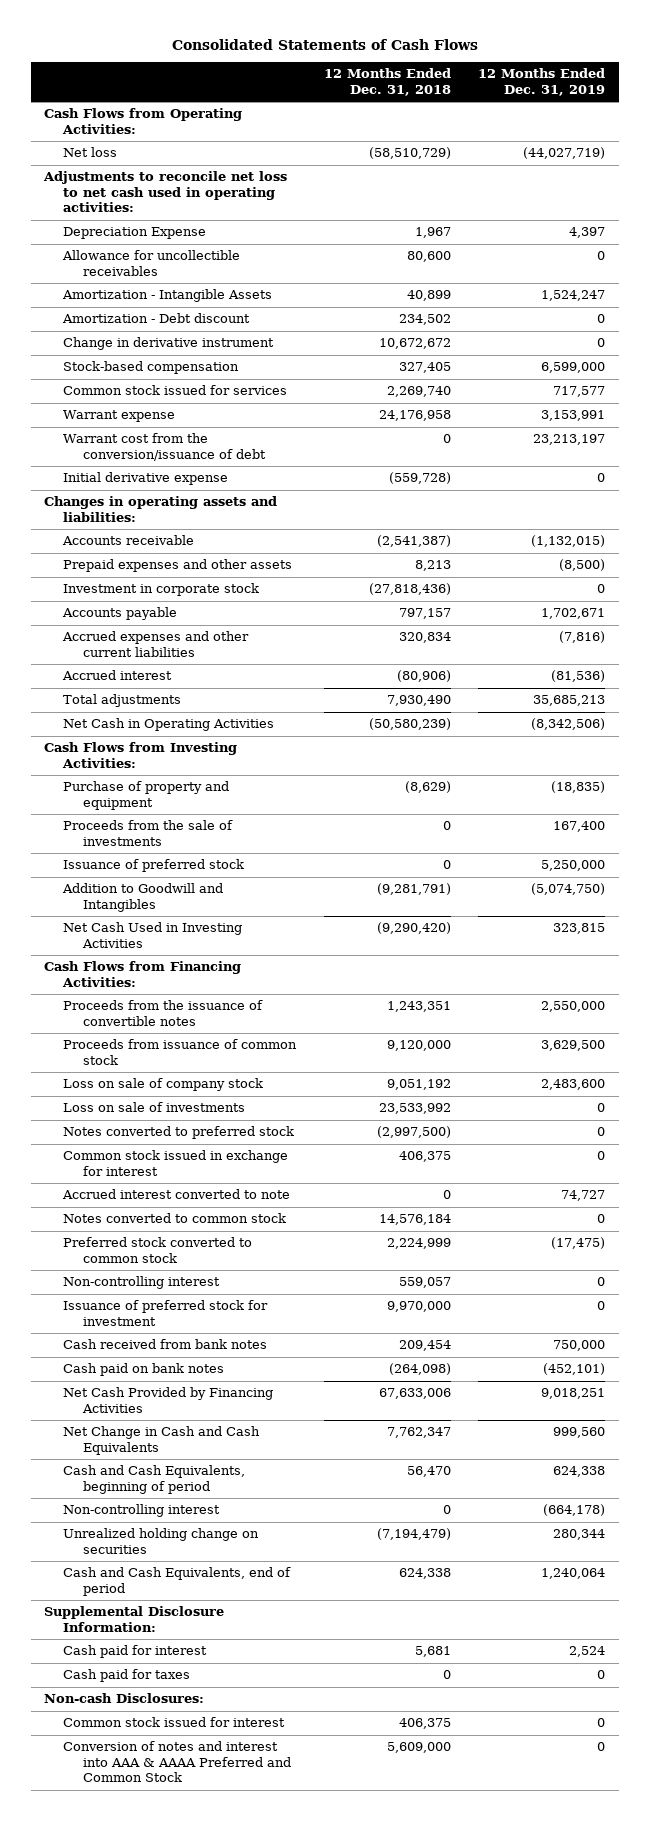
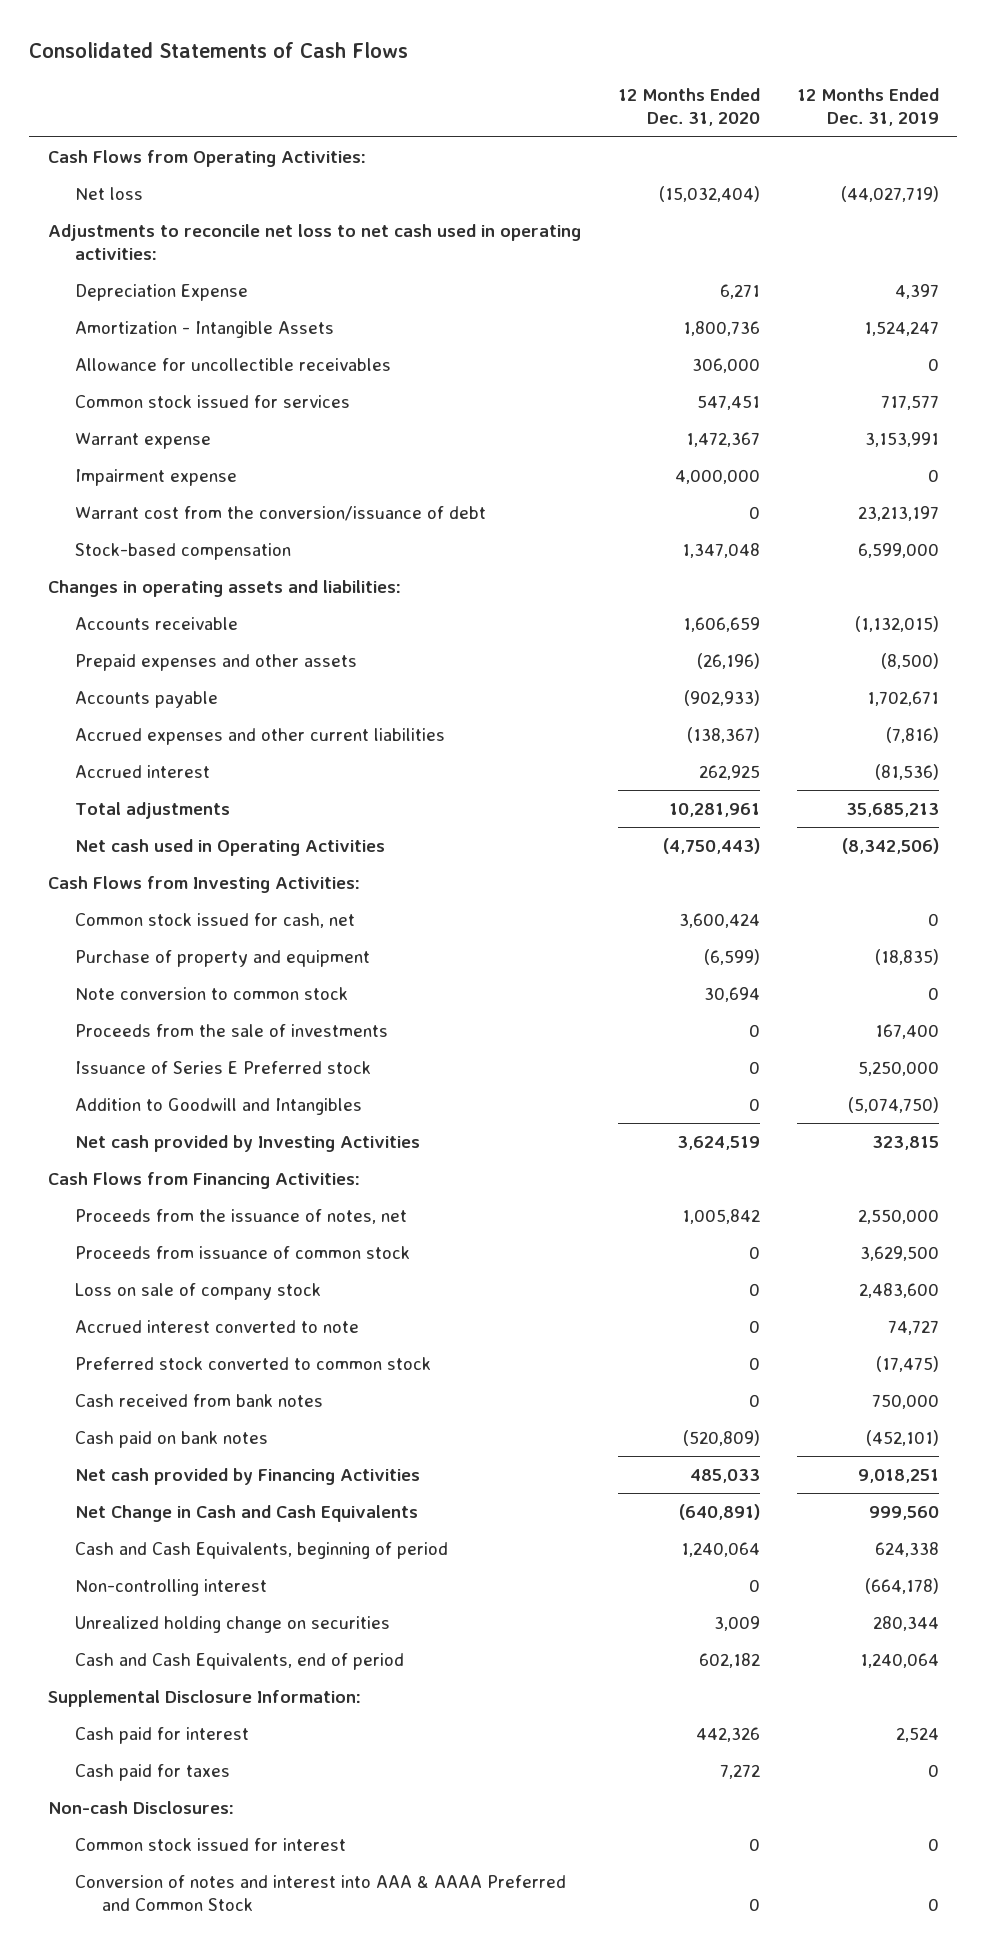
[323,68,451,96] 12 Months Ended Dec. 31, 2018 -> none
none -> [617,88,760,127] 12 Months Ended Dec. 31, 2020
[62,313,251,324] Amortization - Debt discount -> none
[63,337,275,351] Change in derivative instrument -> none
[62,250,241,276] Allowance for uncollectible receivables -> [75,357,392,371] Allowance for uncollectible receivables
none -> [75,468,238,486] Impairment expense
[63,472,229,486] Initial derivative expense -> none
[63,361,240,375] Stock-based compensation -> [75,542,292,560] Stock-based compensation
[63,583,260,597] Investment in corporate stock -> none
[63,718,275,732] Net Cash in Operating Activities -> [75,838,386,856] Net cash used in Operating Activities
none -> [75,912,356,928] Common stock issued for cash, net
none -> [75,986,349,1000] Note conversion to common stock
[63,859,245,873] Issuance of preferred stock -> [75,1060,372,1074] Issuance of Series E Preferred stock
[63,922,243,948] Net Cash Used in Investing Activities -> [75,1134,421,1152] Net cash provided by Investing Activities
[63,1000,264,1026] Proceeds from the issuance of convertible notes -> [75,1208,408,1224] Proceeds from the issuance of notes, net
[63,1102,246,1113] Loss on sale of investments -> none
[63,1126,295,1140] Notes converted to preferred stock -> none
[63,1150,289,1176] Common stock issued in exchange for interest -> none
[63,1213,287,1224] Notes converted to common stock -> none
[63,1276,221,1290] Non-controlling interest -> none
[63,1300,269,1326] Issuance of preferred stock for investment -> none
[63,1387,274,1413] Net Cash Provided by Financing Activities -> [75,1467,421,1485] Net cash provided by Financing Activities

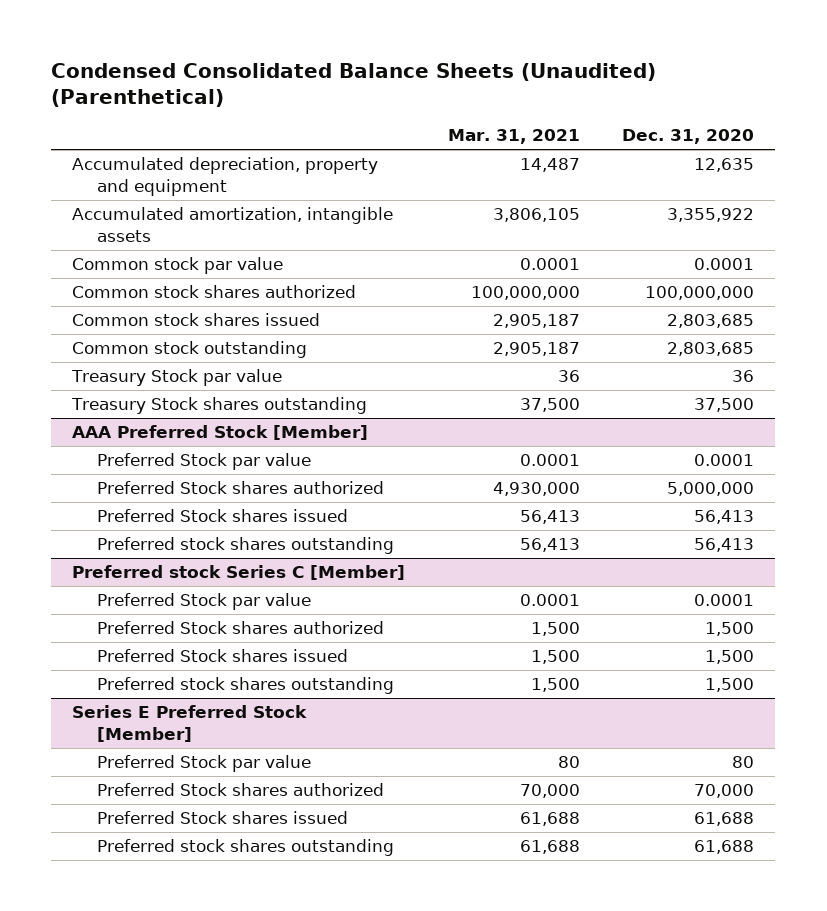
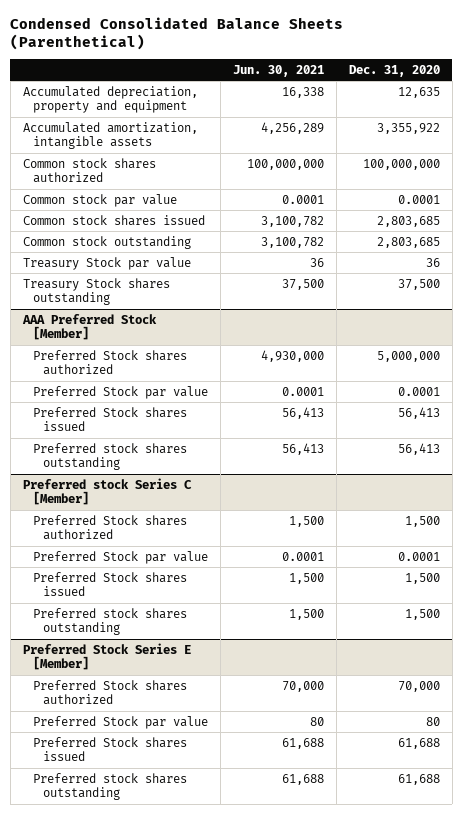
[51,62,657,108] Condensed Consolidated Balance Sheets (Unaudited) (Parenthetical) -> [10,16,344,51] Condensed Consolidated Balance Sheets (Parenthetical)
[447,129,580,145] Mar. 31, 2021 -> none
none -> [232,64,324,77] Jun. 30, 2021
[72,257,284,275] Common stock par value -> [22,193,177,207] Common stock par value
[96,453,311,471] Preferred Stock par value -> [32,385,208,399] Preferred Stock par value
[96,593,311,611] Preferred Stock par value -> [32,550,208,564] Preferred Stock par value
[96,755,311,773] Preferred Stock par value -> none
[72,705,308,742] Series E Preferred Stock [Member] -> [22,642,191,671] Preferred Stock Series E [Member]
none -> [32,715,208,729] Preferred Stock par value

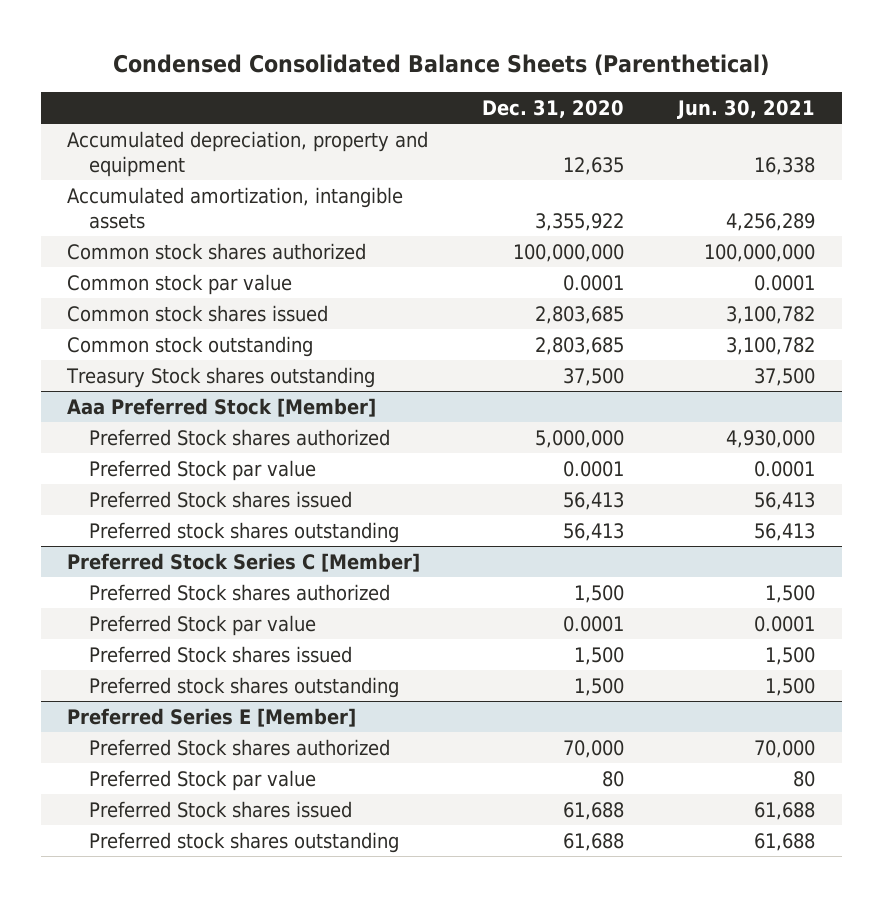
[22,256,191,270] Treasury Stock par value -> none
[21,313,157,341] AAA Preferred Stock [Member] -> [67,397,377,417] Aaa Preferred Stock [Member]
[22,477,192,506] Preferred stock Series C [Member] -> [67,552,421,572] Preferred Stock Series C [Member]
[22,642,191,671] Preferred Stock Series E [Member] -> [67,707,357,727] Preferred Series E [Member]

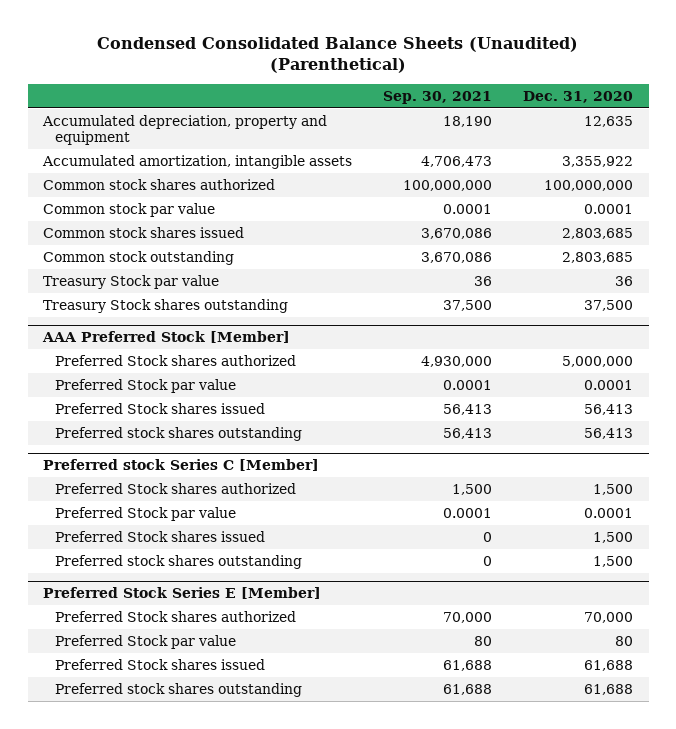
[113,53,770,76] Condensed Consolidated Balance Sheets (Parenthetical) -> [97,36,579,74] Condensed Consolidated Balance Sheets (Unaudited) (Parenthetical)
[676,100,815,120] Jun. 30, 2021 -> none
none -> [383,90,493,104] Sep. 30, 2021
none -> [43,274,220,289] Treasury Stock par value
[67,397,377,417] Aaa Preferred Stock [Member] -> [42,331,291,344] AAA Preferred Stock [Member]
[67,552,421,572] Preferred Stock Series C [Member] -> [43,459,320,472] Preferred stock Series C [Member]
[67,707,357,727] Preferred Series E [Member] -> [43,587,322,600] Preferred Stock Series E [Member]

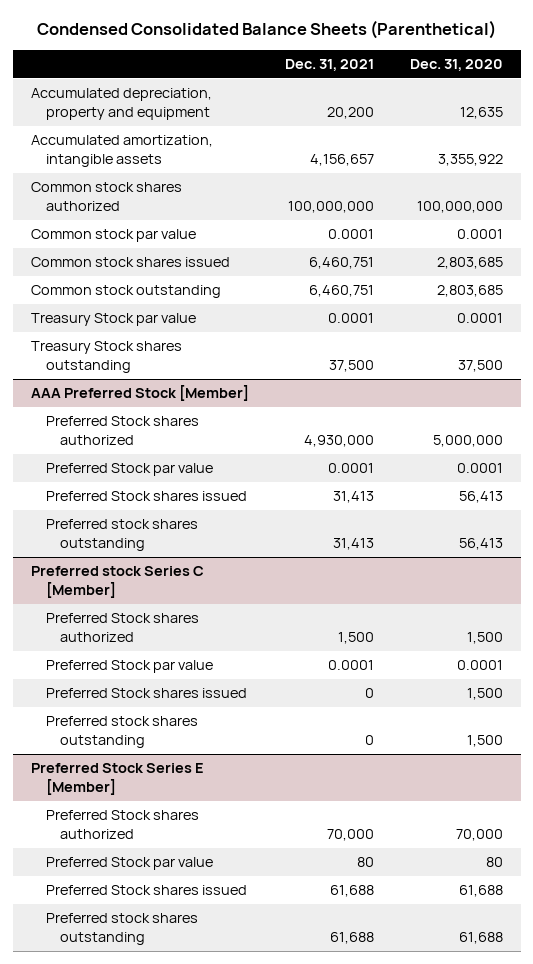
[97,36,579,74] Condensed Consolidated Balance Sheets (Unaudited) (Parenthetical) -> [36,20,496,40] Condensed Consolidated Balance Sheets (Parenthetical)
[383,90,493,104] Sep. 30, 2021 -> none
none -> [284,59,374,72] Dec. 31, 2021
[615,275,634,286] 36 -> [456,313,503,324] 0.0001

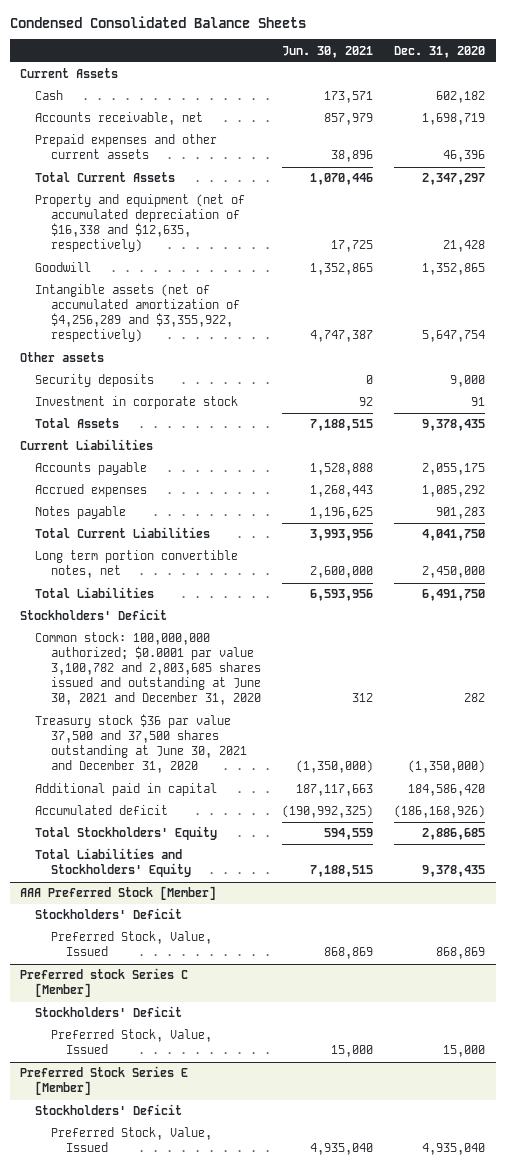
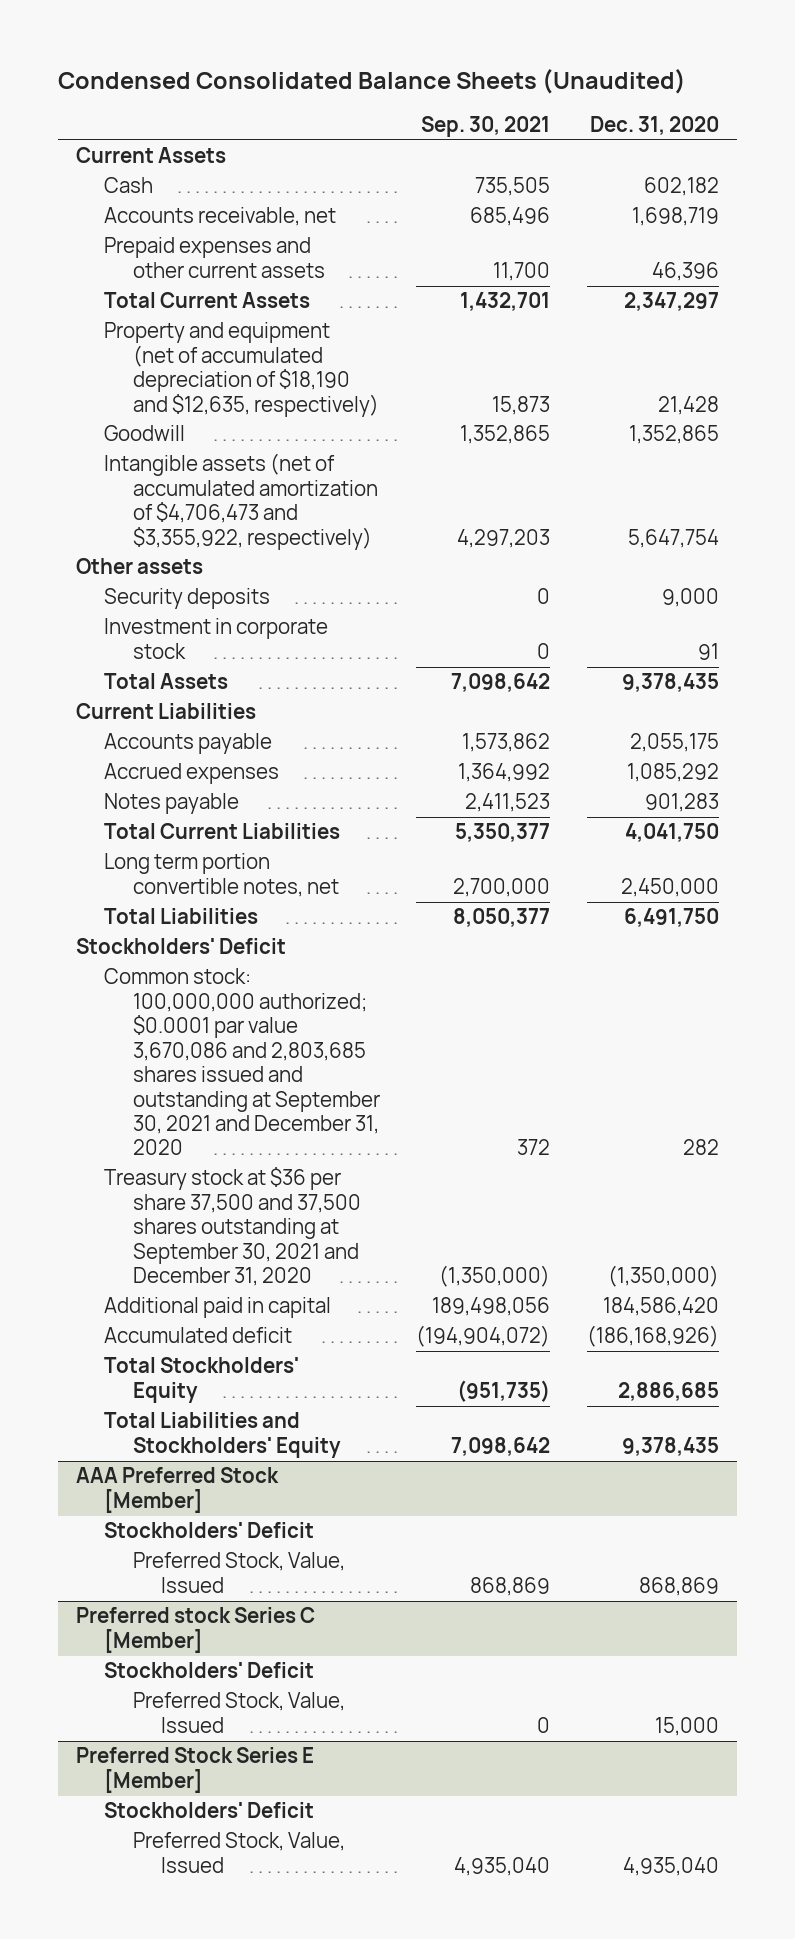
[9,15,306,28] Condensed Consolidated Balance Sheets -> [57,69,686,95] Condensed Consolidated Balance Sheets (Unaudited)
[281,45,373,58] Jun. 30, 2021 -> none
none -> [421,116,551,138] Sep. 30, 2021
[35,194,246,253] Property and equipment (net of accumulated depreciation of $16,338 and $12,635, respectively) -> [104,322,379,417] Property and equipment (net of accumulated depreciation of $18,190 and $12,635, respectively)
[35,284,240,343] Intangible assets (net of accumulated amortization of $4,256,289 and $3,355,922, respectively) -> [104,453,378,550] Intangible assets (net of accumulated amortization of $4,706,473 and $3,355,922, respectively)
[35,632,261,706] Common stock: 100,000,000 authorized; $0.0001 par value 3,100,782 and 2,803,685 shares issued and outstanding at June 30, 2021 and December 31, 2020 -> [104,968,380,1156] Common stock: 100,000,000 authorized; $0.0001 par value 3,670,086 and 2,803,685 shares issued and outstanding at September 30, 2021 and December 31, 2020
[35,714,247,774] Treasury stock $36 par value 37,500 and 37,500 shares outstanding at June 30, 2021 and December 31, 2020 -> [104,1167,361,1287] Treasury stock at $36 per share 37,500 and 37,500 shares outstanding at September 30, 2021 and December 31, 2020

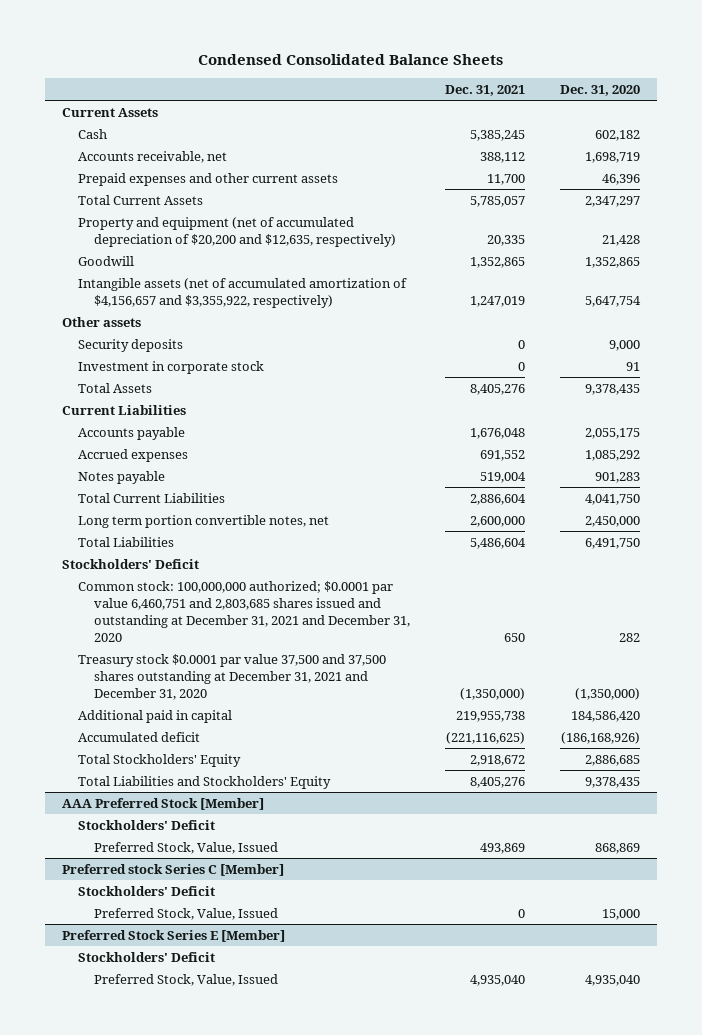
[57,69,686,95] Condensed Consolidated Balance Sheets (Unaudited) -> [197,54,503,66] Condensed Consolidated Balance Sheets
[421,116,551,138] Sep. 30, 2021 -> none
none -> [444,84,525,96] Dec. 31, 2021
[104,322,379,417] Property and equipment (net of accumulated depreciation of $18,190 and $12,635, respectively) -> [78,216,397,247] Property and equipment (net of accumulated depreciation of $20,200 and $12,635, respectively)
[104,453,378,550] Intangible assets (net of accumulated amortization of $4,706,473 and $3,355,922, respectively) -> [78,277,408,308] Intangible assets (net of accumulated amortization of $4,156,657 and $3,355,922, respectively)
[104,968,380,1156] Common stock: 100,000,000 authorized; $0.0001 par value 3,670,086 and 2,803,685 shares issued and outstanding at September 30, 2021 and December 31, 2020 -> [78,580,411,643] Common stock: 100,000,000 authorized; $0.0001 par value 6,460,751 and 2,803,685 shares issued and outstanding at December 31, 2021 and December 31, 2020
[104,1167,361,1287] Treasury stock at $36 per share 37,500 and 37,500 shares outstanding at September 30, 2021 and December 31, 2020 -> [78,653,387,700] Treasury stock $0.0001 par value 37,500 and 37,500 shares outstanding at December 31, 2021 and December 31, 2020

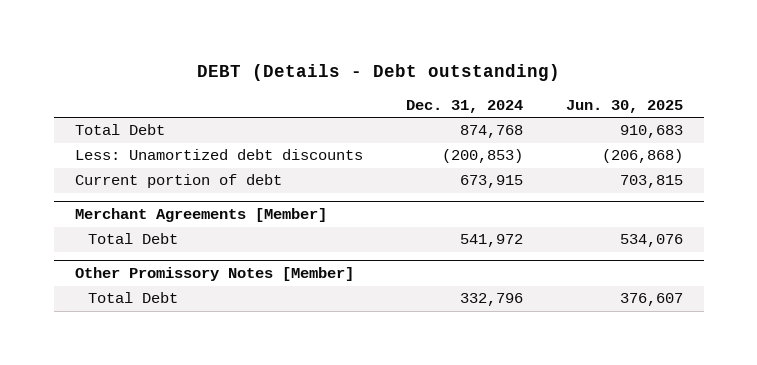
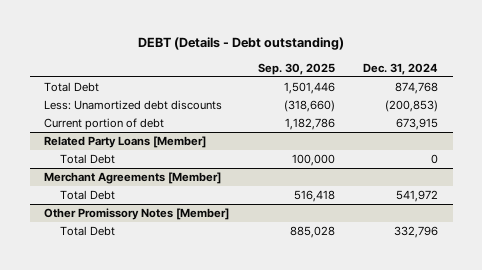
[565,100,683,114] Jun. 30, 2025 -> none
none -> [257,62,335,75] Sep. 30, 2025
none -> [44,136,207,149] Related Party Loans [Member]
none -> [60,154,116,165] Total Debt

